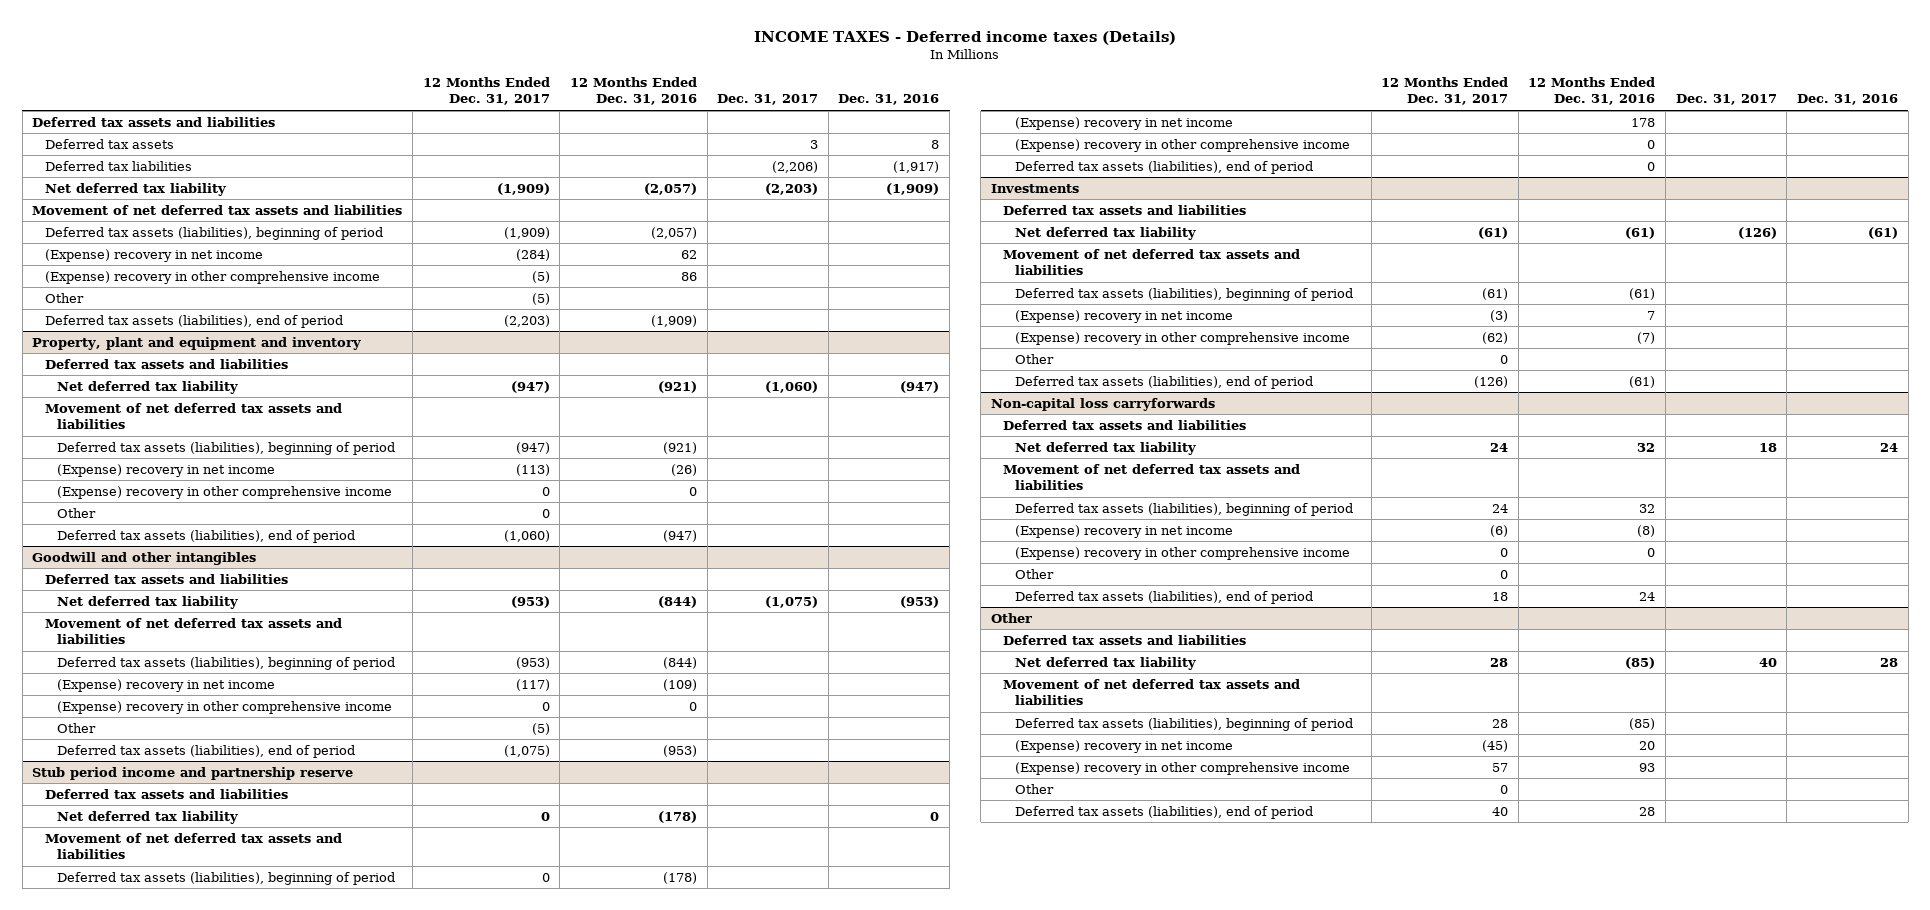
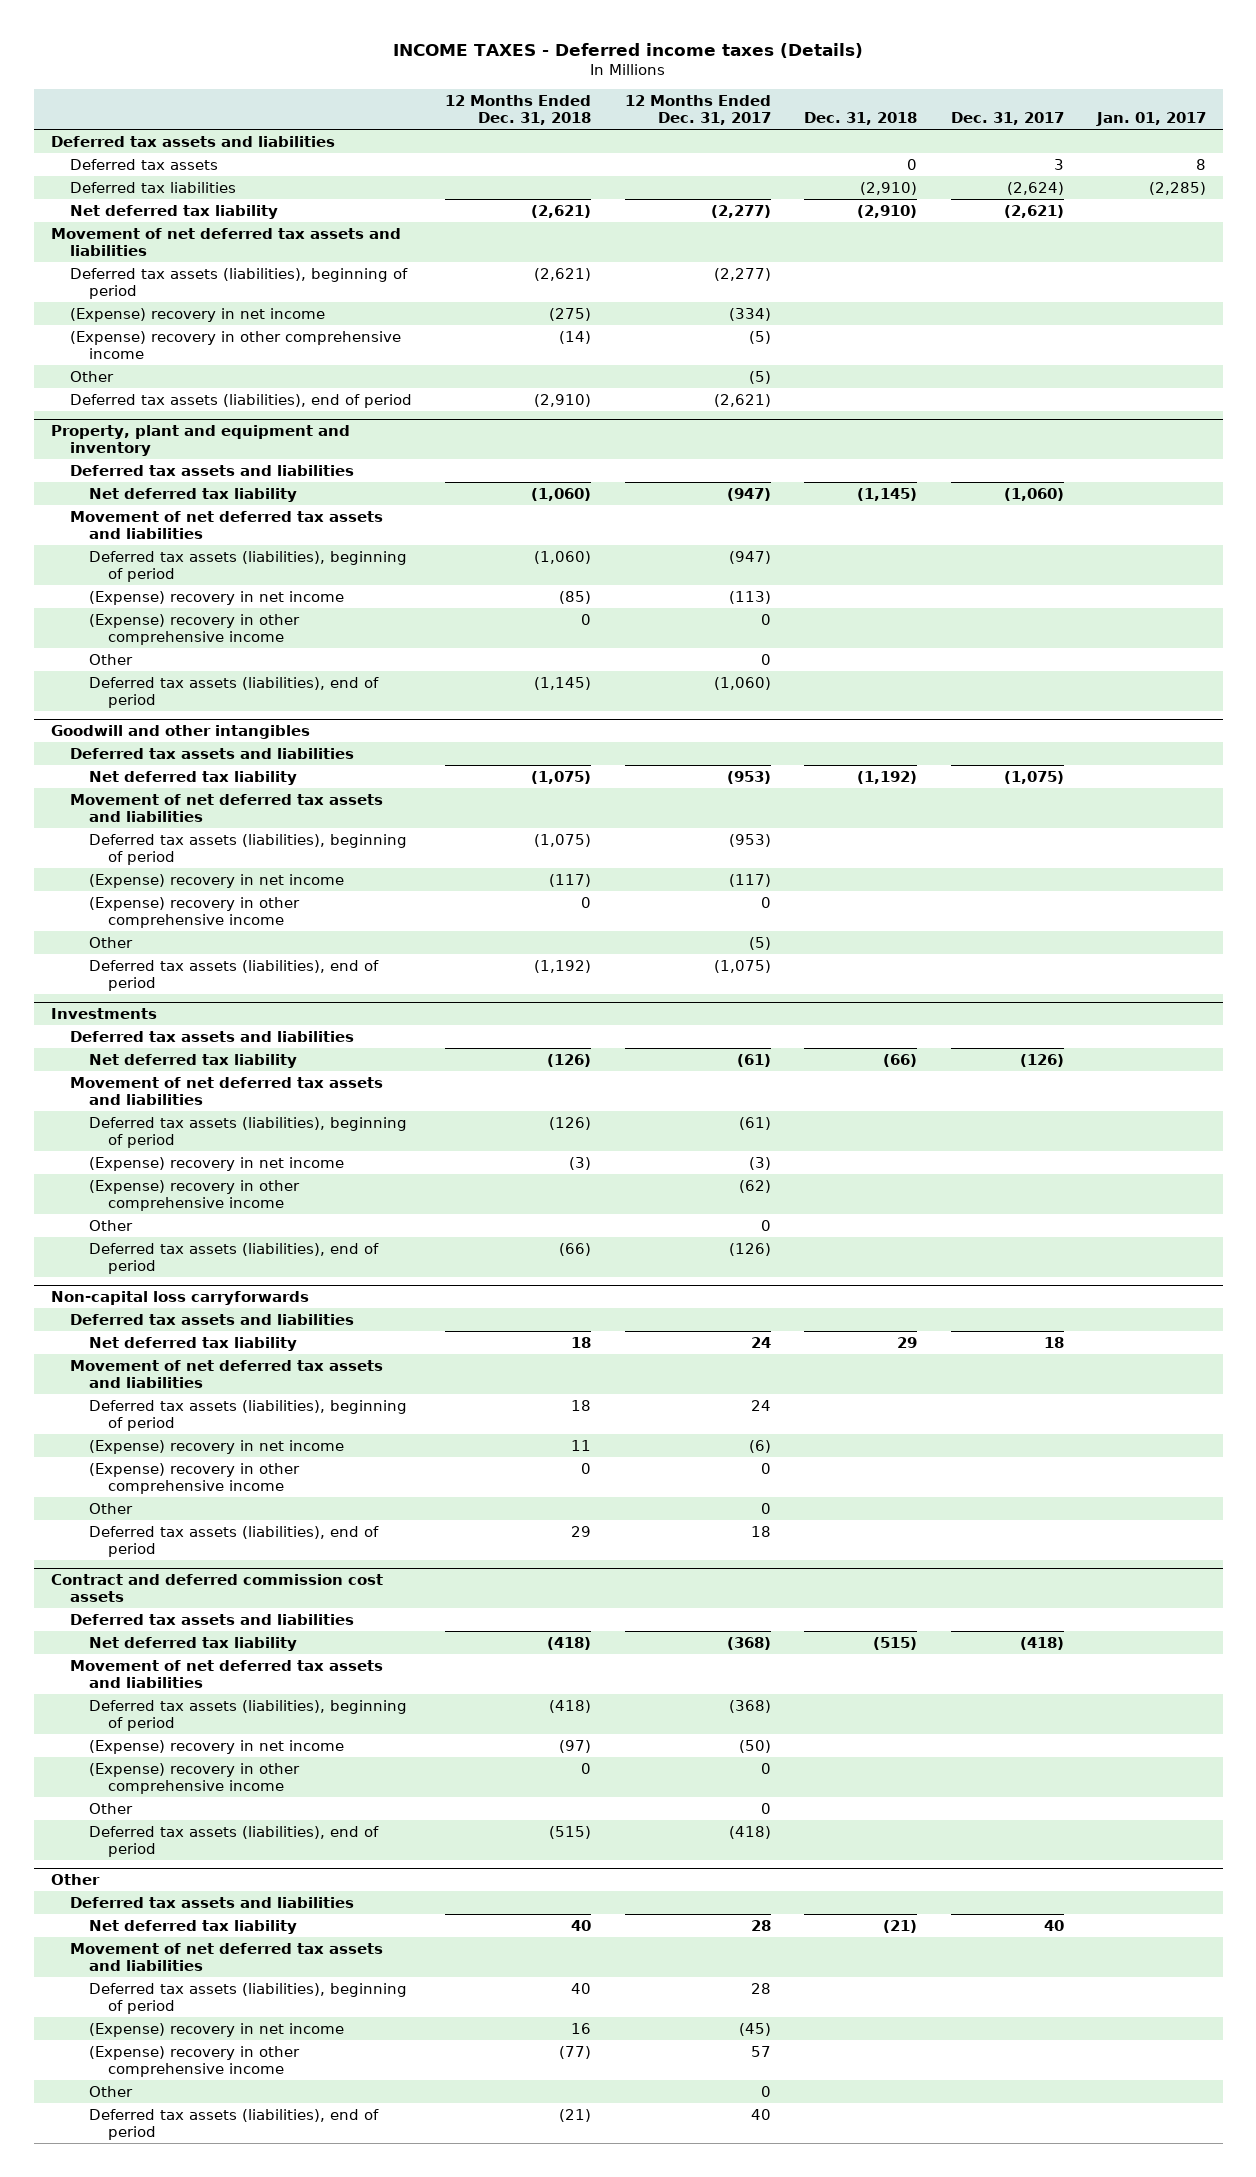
[569,77,697,106] 12 Months Ended Dec. 31, 2016 -> none
[838,94,940,106] Dec. 31, 2016 -> none
none -> [445,95,592,126] 12 Months Ended Dec. 31, 2018
none -> [804,112,918,126] Dec. 31, 2018
none -> [1095,112,1206,127] Jan. 01, 2017
[772,160,819,173] (2,206) -> [1006,181,1064,195] (2,624)
[496,182,550,195] (1,909) -> [710,204,771,218] (2,277)
[765,182,819,195] (2,203) -> [1003,204,1064,218] (2,621)
[503,226,550,239] (1,909) -> [713,267,771,281] (2,277)
[515,248,550,261] (284) -> [728,307,771,321] (334)
[503,314,550,327] (2,203) -> [713,393,771,407] (2,621)
[32,766,354,780] Stub period income and partnership reserve -> none
[44,788,288,799] Deferred tax assets and liabilities -> none
[56,810,238,824] Net deferred tax liability -> none
[44,832,342,860] Movement of net deferred tax assets and liabilities -> none
[56,871,395,885] Deferred tax assets (liabilities), beginning of period -> none
[1015,116,1234,130] (Expense) recovery in net income -> none
[1015,138,1351,152] (Expense) recovery in other comprehensive income -> none
[1015,160,1314,174] Deferred tax assets (liabilities), end of period -> none
none -> [50,1574,383,1603] Contract and deferred commission cost assets
none -> [69,1613,354,1625] Deferred tax assets and liabilities
none -> [89,1636,298,1651] Net deferred tax liability
none -> [69,1659,383,1688] Movement of net deferred tax assets and liabilities
none -> [89,1699,408,1731] Deferred tax assets (liabilities), beginning of period
none -> [89,1739,345,1754] (Expense) recovery in net income
none -> [89,1762,301,1794] (Expense) recovery in other comprehensive income
none -> [89,1802,134,1814] Other
none -> [89,1825,380,1857] Deferred tax assets (liabilities), end of period

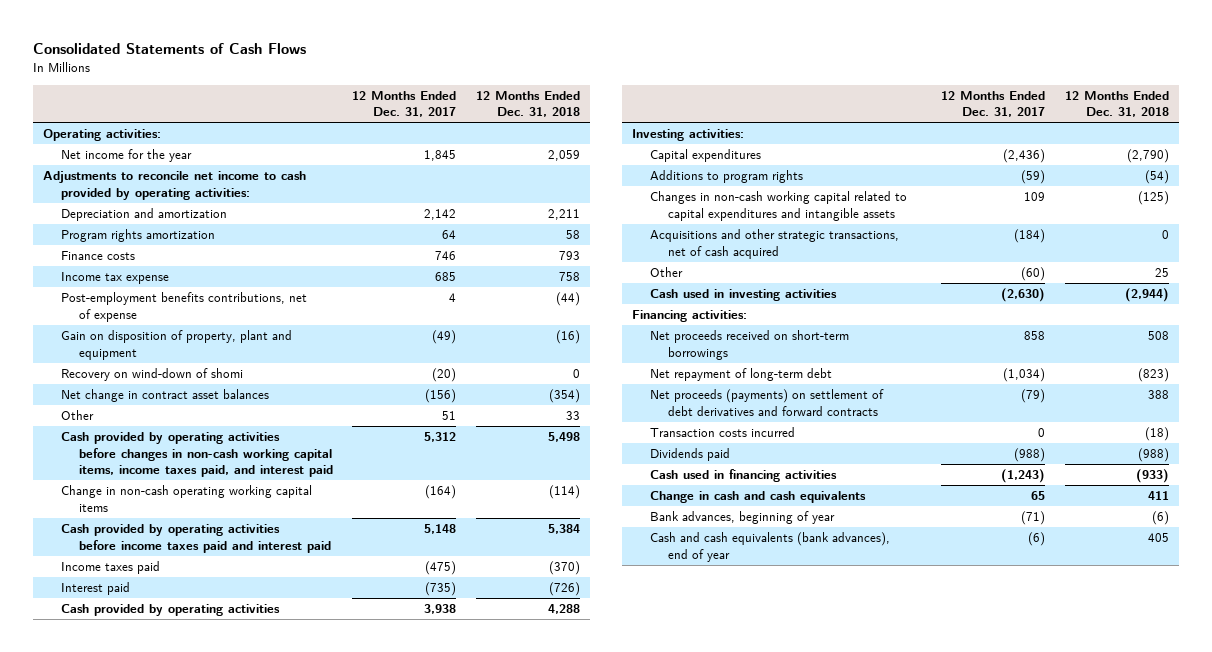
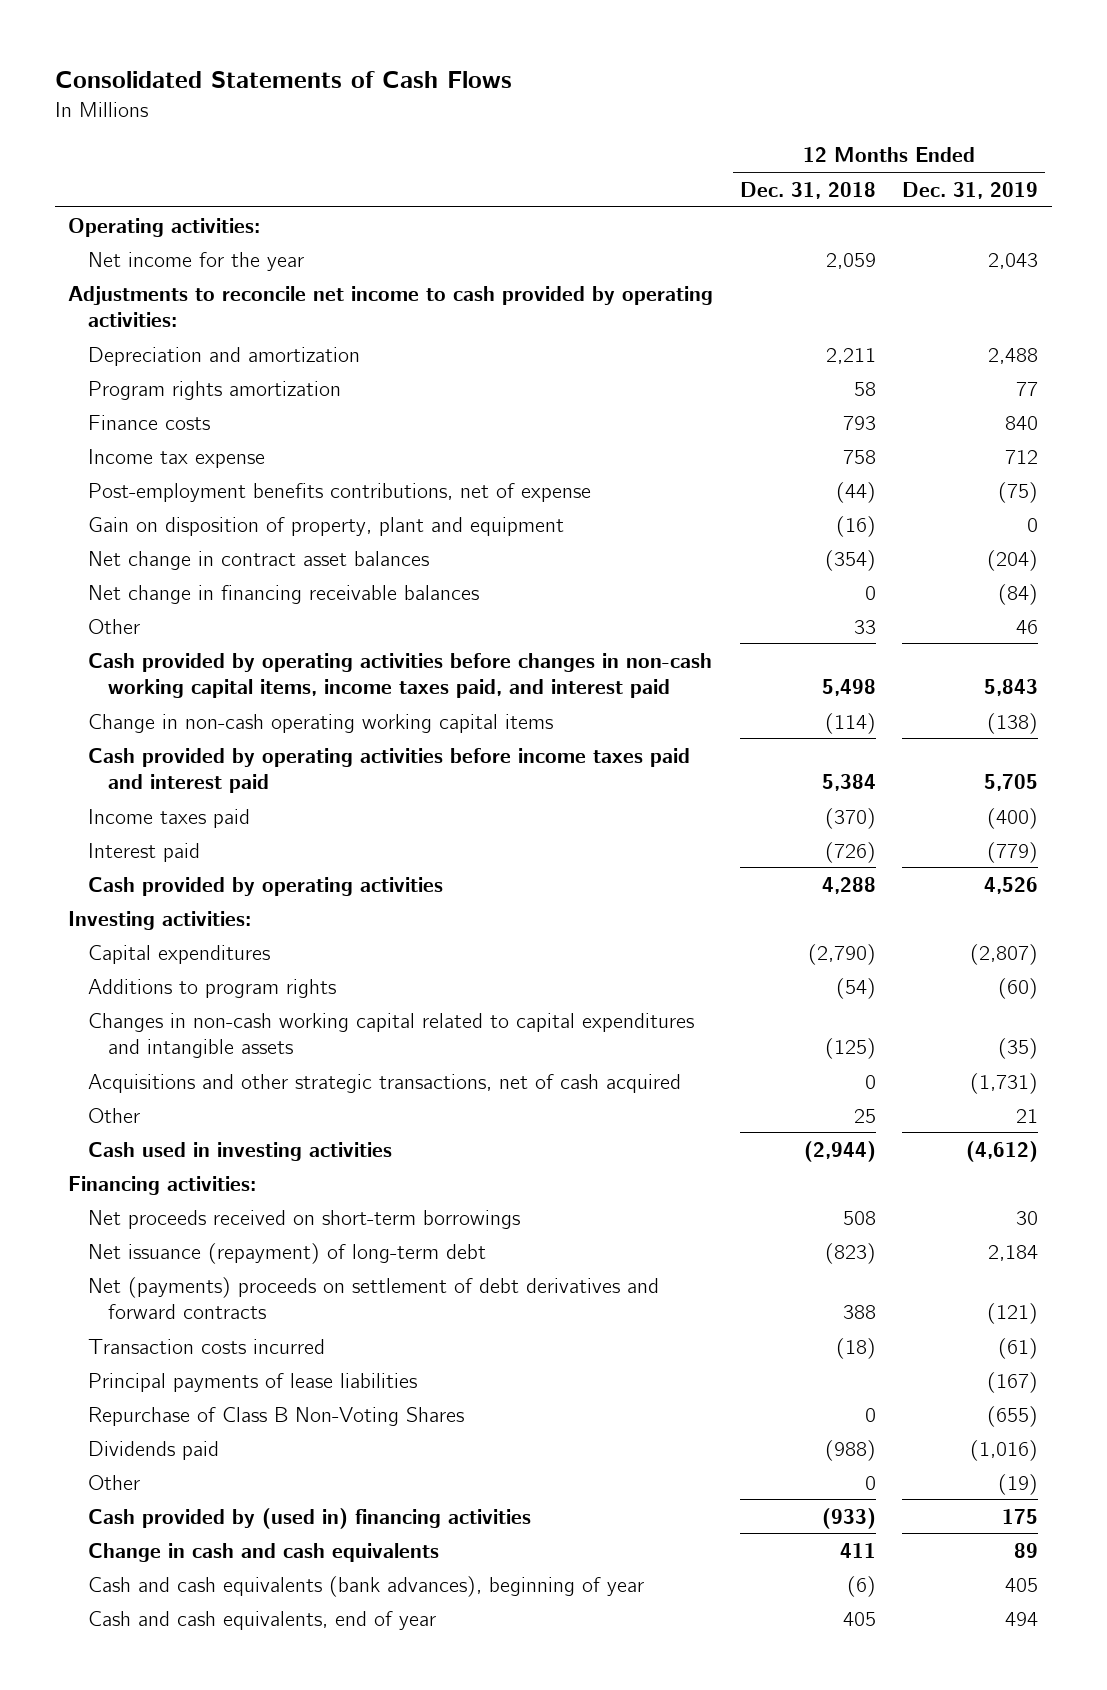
[352,90,457,118] 12 Months Ended Dec. 31, 2017 -> none
none -> [902,181,1039,199] Dec. 31, 2019
[61,368,244,382] Recovery on wind-down of shomi -> none
none -> [88,584,480,604] Net change in financing receivable balances
[650,368,833,382] Net repayment of long-term debt -> [88,1242,487,1264] Net issuance (repayment) of long-term debt
[650,389,885,416] Net proceeds (payments) on settlement of debt derivatives and forward contracts -> [88,1276,660,1320] Net (payments) proceeds on settlement of debt derivatives and forward contracts
none -> [88,1372,418,1392] Principal payments of lease liabilities
none -> [88,1406,465,1426] Repurchase of Class B Non-Voting Shares
none -> [88,1474,141,1490] Other
[650,469,838,483] Cash used in financing activities -> [88,1507,532,1529] Cash provided by (used in) financing activities
[650,511,836,525] Bank advances, beginning of year -> [88,1575,645,1597] Cash and cash equivalents (bank advances), beginning of year
[650,532,891,562] Cash and cash equivalents (bank advances), end of year -> [88,1610,437,1630] Cash and cash equivalents, end of year

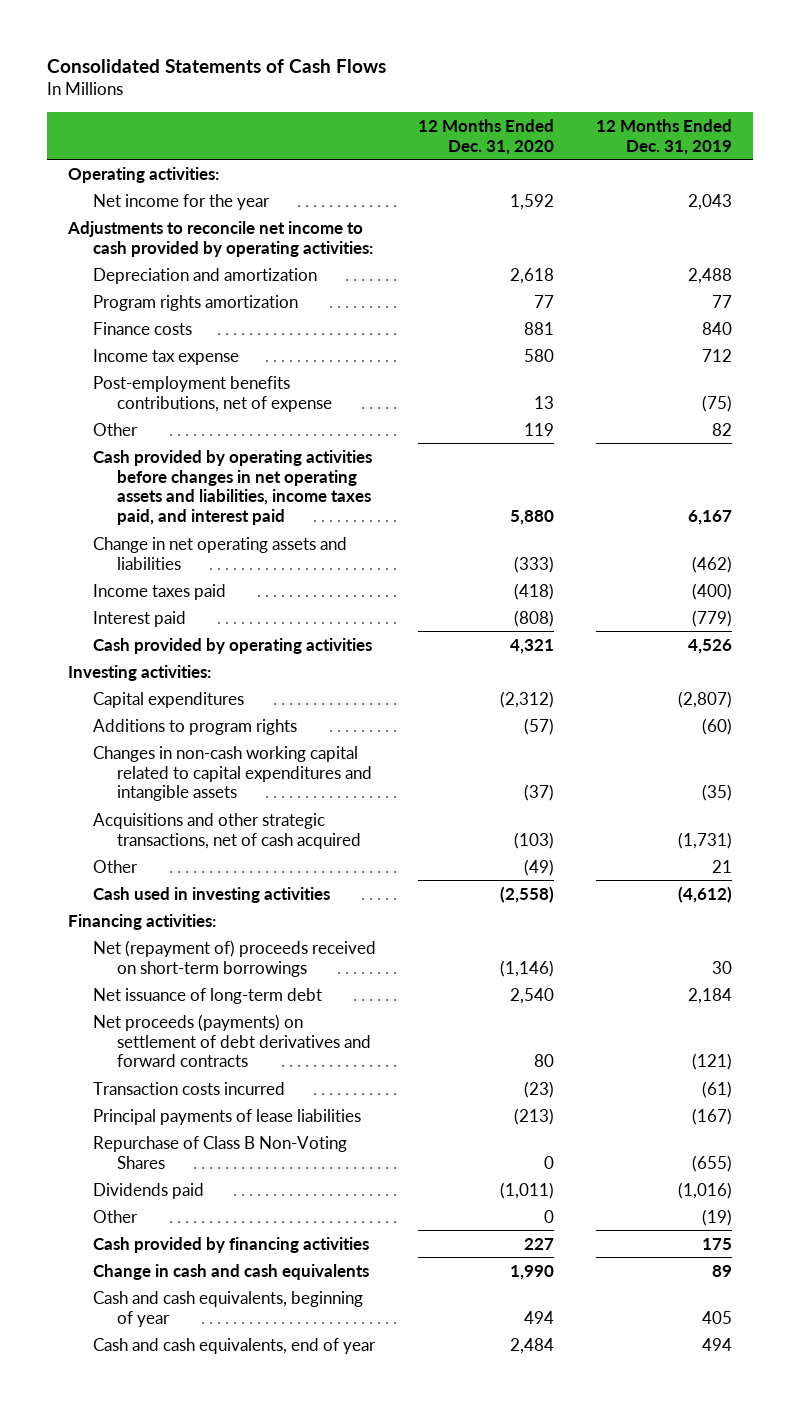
[739,181,876,199] Dec. 31, 2018 -> none
none -> [417,118,554,155] 12 Months Ended Dec. 31, 2020
[88,516,565,536] Gain on disposition of property, plant and equipment -> none
[88,550,430,570] Net change in contract asset balances -> none
[88,584,480,604] Net change in financing receivable balances -> none
[88,747,691,794] Cash provided by operating activities before income taxes paid and interest paid -> none
[1016,619,1039,634] 46 -> [711,422,732,436] 82
[88,652,713,699] Cash provided by operating activities before changes in non-cash working capital items, income taxes paid, and interest paid -> [92,449,372,526] Cash provided by operating activities before changes in net operating assets and liabilities, income taxes paid, and interest paid
[984,679,1039,697] 5,843 -> [687,510,732,526] 6,167
[88,713,554,733] Change in non-cash operating working capital items -> [92,536,347,570] Change in net operating assets and liabilities
[987,712,1039,734] (138) -> [691,555,732,573] (462)
[88,1209,521,1229] Net proceeds received on short-term borrowings -> [92,939,376,977] Net (repayment of) proceeds received on short-term borrowings
[88,1242,487,1264] Net issuance (repayment) of long-term debt -> [92,987,322,1004] Net issuance of long-term debt
[88,1276,660,1320] Net (payments) proceeds on settlement of debt derivatives and forward contracts -> [92,1013,372,1068] Net proceeds (payments) on settlement of debt derivatives and forward contracts
[88,1507,532,1529] Cash provided by (used in) financing activities -> [92,1236,369,1253] Cash provided by financing activities
[88,1575,645,1597] Cash and cash equivalents (bank advances), beginning of year -> [92,1290,363,1327] Cash and cash equivalents, beginning of year

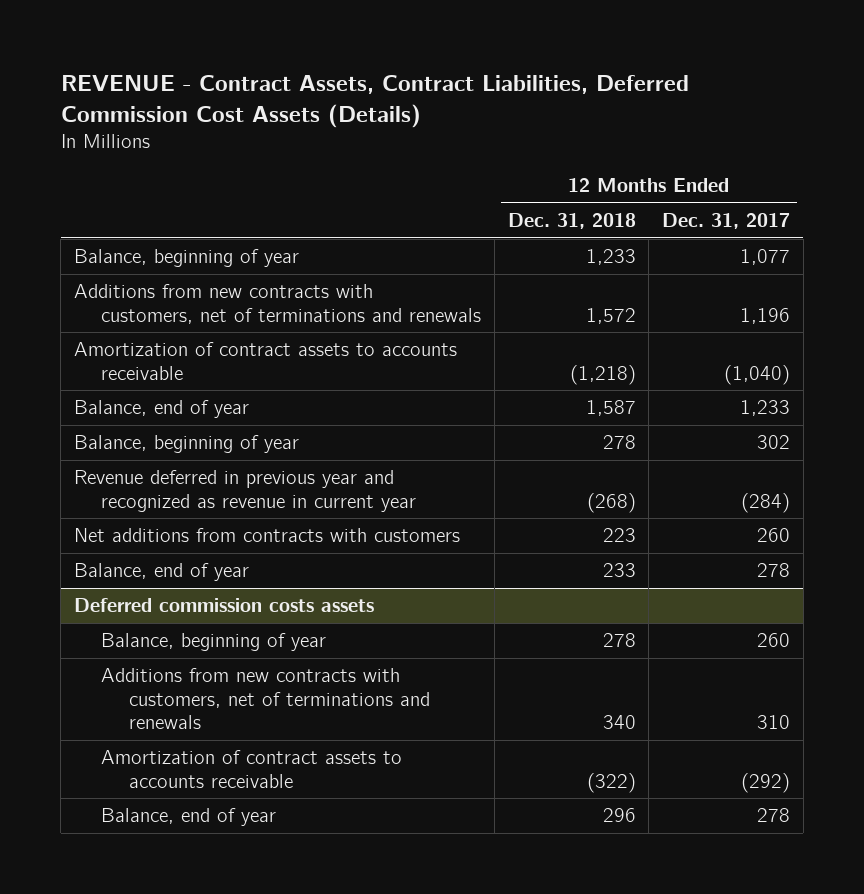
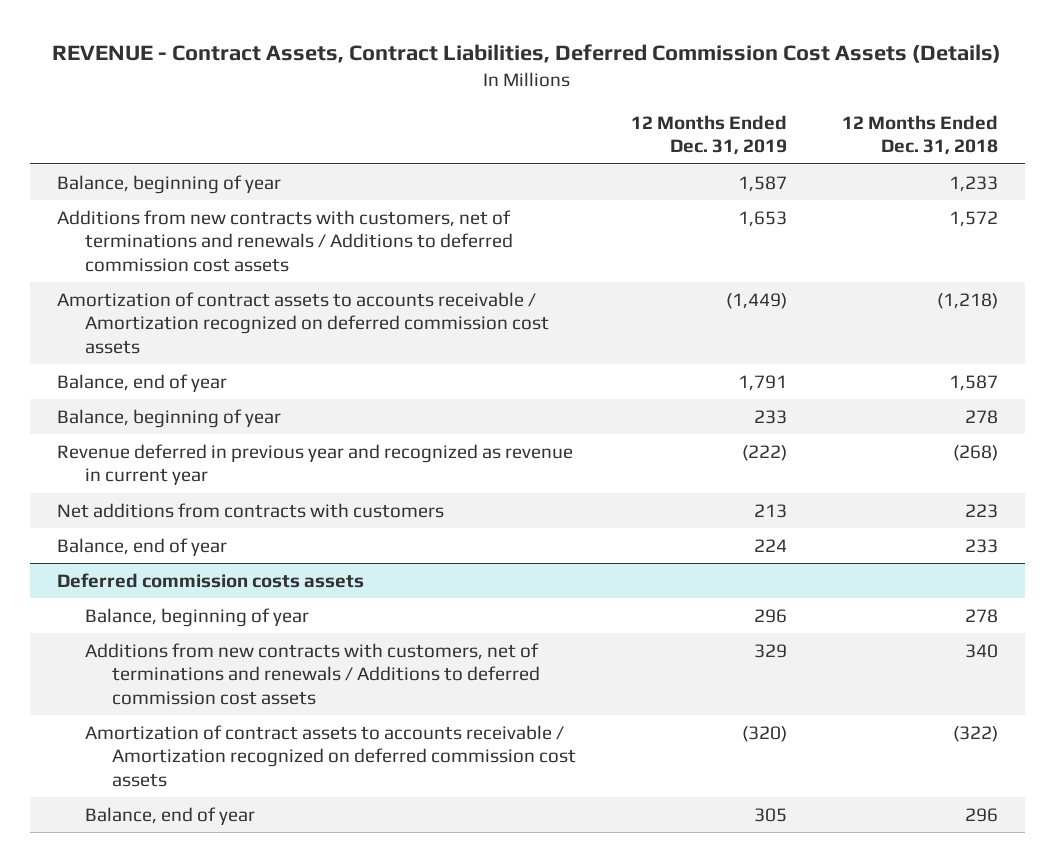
[661,213,790,230] Dec. 31, 2017 -> none
none -> [630,114,787,156] 12 Months Ended Dec. 31, 2019
[73,284,482,324] Additions from new contracts with customers, net of terminations and renewals -> [57,209,513,272] Additions from new contracts with customers, net of terminations and renewals / Additions to deferred commission cost assets
[73,342,457,380] Amortization of contract assets to accounts receivable -> [57,291,549,354] Amortization of contract assets to accounts receivable / Amortization recognized on deferred commission cost assets
[101,668,430,730] Additions from new contracts with customers, net of terminations and renewals -> [84,642,541,705] Additions from new contracts with customers, net of terminations and renewals / Additions to deferred commission cost assets
[101,750,403,788] Amortization of contract assets to accounts receivable -> [84,724,577,787] Amortization of contract assets to accounts receivable / Amortization recognized on deferred commission cost assets

